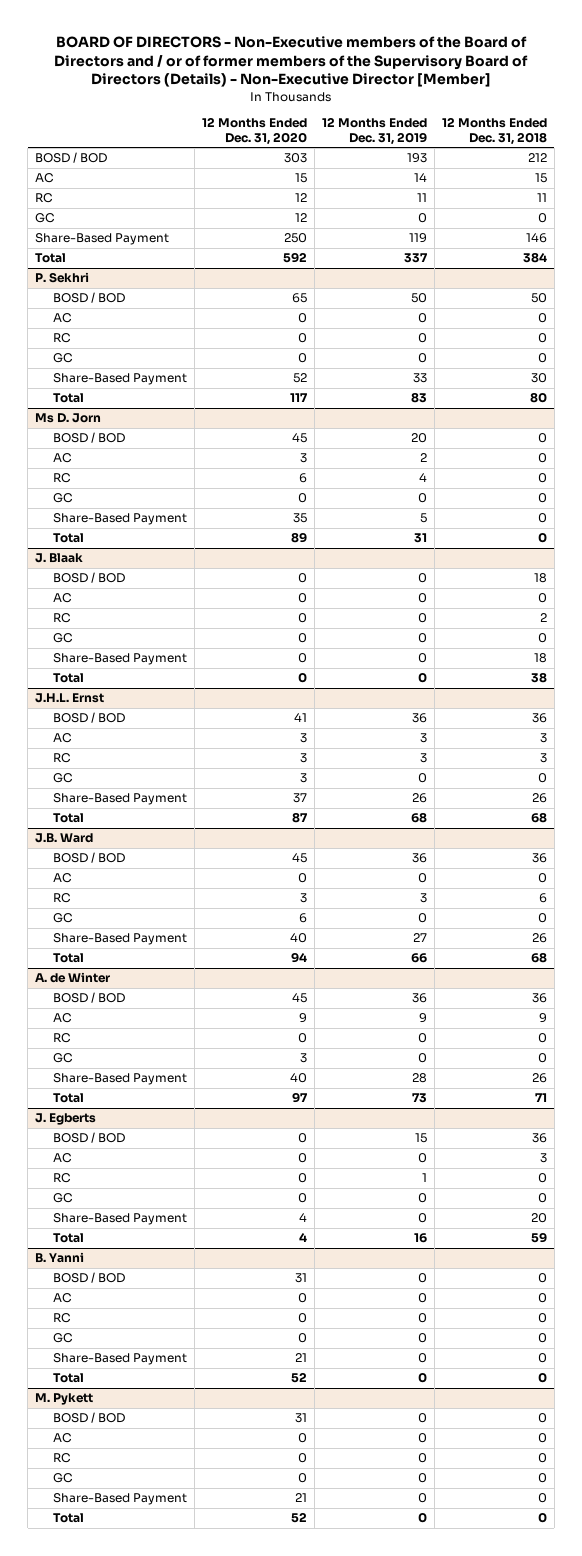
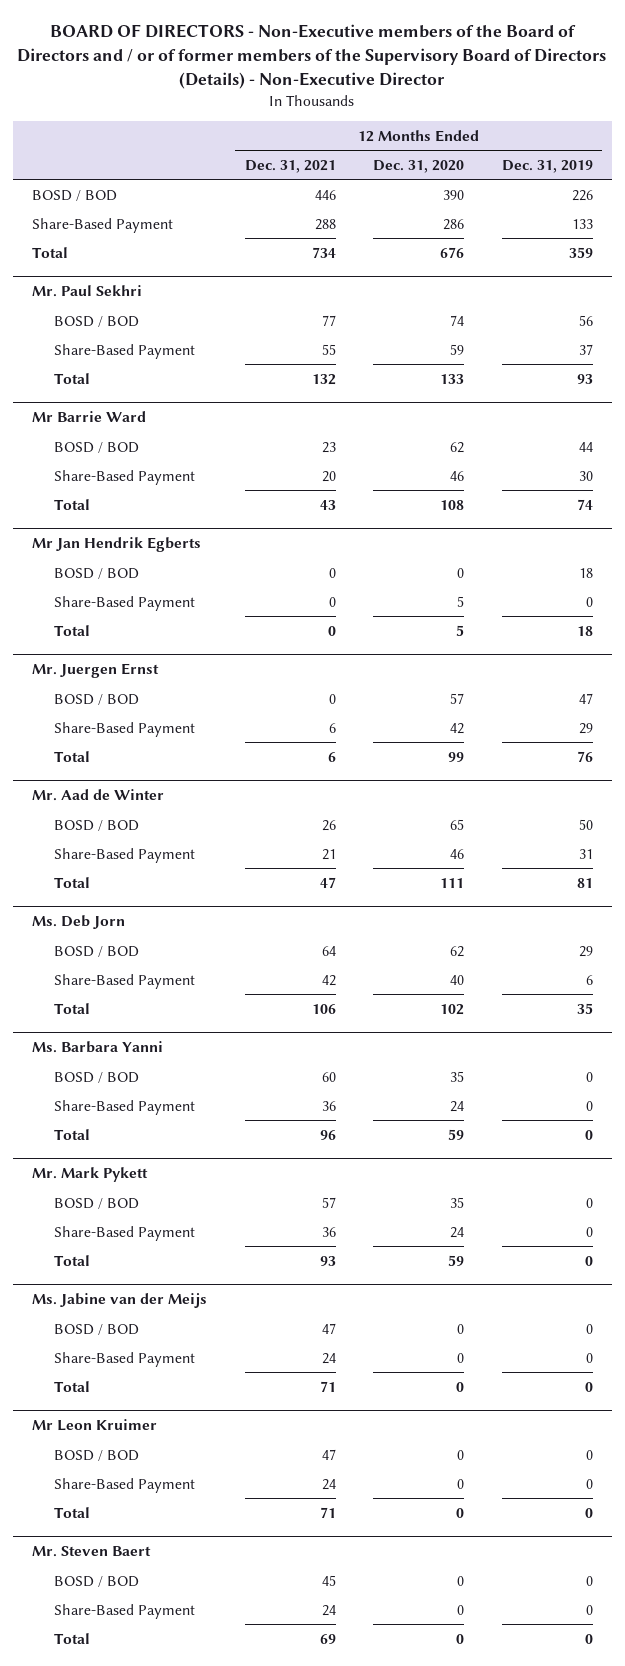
[54,35,529,88] BOARD OF DIRECTORS - Non-Executive members of the Board of Directors and / or of former members of the Supervisory Board of Directors (Details) - Non-Executive Director [Member] -> [17,24,607,89] BOARD OF DIRECTORS - Non-Executive members of the Board of Directors and / or of former members of the Supervisory Board of Directors (Details) - Non-Executive Director
[441,117,547,145] 12 Months Ended Dec. 31, 2018 -> none
none -> [244,159,336,173] Dec. 31, 2021
[35,173,55,184] AC -> none
[35,193,54,204] RC -> none
[35,213,56,224] GC -> none
[283,153,307,164] 303 -> [443,189,465,200] 390
[406,153,427,164] 193 -> [571,189,593,201] 226
[283,233,307,244] 250 -> [443,218,465,230] 286
[408,233,427,244] 119 -> [571,218,593,229] 133
[282,252,307,264] 592 -> [440,246,465,258] 676
[403,253,428,264] 337 -> [568,246,593,258] 359
[35,272,90,284] P. Sekhri -> [32,284,143,297] Mr. Paul Sekhri
none -> [53,315,139,327] BOSD / BOD
none -> [53,343,195,359] Share-Based Payment
none -> [53,372,90,384] Total
none -> [32,410,147,422] Mr Barrie Ward
none -> [53,441,139,453] BOSD / BOD
none -> [53,469,195,485] Share-Based Payment
none -> [53,498,90,510] Total
none -> [32,536,202,552] Mr Jan Hendrik Egberts
none -> [53,567,139,579] BOSD / BOD
none -> [53,595,195,611] Share-Based Payment
none -> [53,624,90,636] Total
none -> [32,662,160,678] Mr. Juergen Ernst
none -> [53,693,139,705] BOSD / BOD
none -> [53,721,195,737] Share-Based Payment
none -> [53,750,90,762] Total
none -> [32,788,165,801] Mr. Aad de Winter
[52,313,72,324] AC -> none
[52,333,71,344] RC -> none
[52,353,73,364] GC -> none
[52,453,72,464] AC -> none
[52,473,71,484] RC -> none
[52,493,73,504] GC -> none
[35,553,84,564] J. Blaak -> none
[292,373,307,384] 52 -> [450,848,465,859] 46
[412,373,427,384] 33 -> [578,848,593,859] 31
[289,393,308,403] 117 -> [440,877,465,888] 111
[410,393,427,404] 83 -> [576,877,593,888] 81
[35,413,102,424] Ms D. Jorn -> [32,914,126,929] Ms. Deb Jorn
[291,433,307,444] 45 -> [450,945,465,957] 62
[410,433,427,444] 20 -> [578,945,593,957] 29
[292,513,307,524] 35 -> [450,974,465,985] 40
[419,513,427,524] 5 -> [585,974,593,985] 6
[290,532,307,544] 89 -> [440,1003,465,1015] 102
[413,533,427,544] 31 -> [576,1002,593,1014] 35
none -> [32,1040,164,1053] Ms. Barbara Yanni
none -> [53,1071,139,1083] BOSD / BOD
none -> [53,1099,195,1115] Share-Based Payment
none -> [53,1128,90,1140] Total
none -> [32,1166,149,1182] Mr. Mark Pykett
none -> [53,1197,139,1209] BOSD / BOD
none -> [53,1225,195,1241] Share-Based Payment
none -> [53,1254,90,1266] Total
none -> [32,1292,208,1308] Ms. Jabine van der Meijs
[52,593,72,604] AC -> none
[52,613,71,624] RC -> none
[52,633,73,644] GC -> none
[35,693,105,704] J.H.L. Ernst -> none
[52,733,72,744] AC -> none
[52,753,71,764] RC -> none
[52,773,73,784] GC -> none
[35,833,94,844] J.B. Ward -> none
[52,873,72,884] AC -> none
[52,893,71,904] RC -> none
[52,913,73,924] GC -> none
[35,972,111,984] A. de Winter -> none
[52,992,125,1004] BOSD / BOD -> none
[52,1013,72,1024] AC -> none
[52,1033,71,1044] RC -> none
[52,1053,73,1064] GC -> none
[52,1073,187,1086] Share-Based Payment -> none
[52,1093,84,1104] Total -> none
[35,1113,97,1126] J. Egberts -> none
[52,1132,125,1144] BOSD / BOD -> none
[52,1153,72,1164] AC -> none
[52,1173,71,1184] RC -> none
[52,1193,73,1204] GC -> none
[52,1213,187,1226] Share-Based Payment -> none
[52,1233,84,1244] Total -> none
[35,1252,85,1264] B. Yanni -> none
[52,1272,125,1284] BOSD / BOD -> none
[52,1293,72,1304] AC -> none
[52,1313,71,1324] RC -> none
[52,1333,73,1344] GC -> none
[52,1353,187,1366] Share-Based Payment -> none
[52,1373,84,1384] Total -> none
[35,1393,94,1406] M. Pykett -> none
[52,1412,125,1424] BOSD / BOD -> none
[52,1433,72,1444] AC -> none
[52,1453,71,1464] RC -> none
[52,1473,73,1484] GC -> none
[52,1493,187,1506] Share-Based Payment -> none
[52,1513,84,1524] Total -> none
none -> [32,1418,158,1431] Mr Leon Kruimer
[293,713,307,723] 41 -> [457,1449,465,1460] 0
[411,713,427,724] 36 -> [585,1449,593,1460] 0
[292,793,307,804] 37 -> [457,1478,465,1489] 0
[411,793,427,804] 26 -> [585,1478,593,1489] 0
[291,813,308,824] 87 -> [456,1507,465,1518] 0
[410,813,427,824] 68 -> [584,1507,593,1518] 0
none -> [32,1545,152,1557] Mr. Steven Baert
[291,853,307,864] 45 -> [457,1575,465,1586] 0
[411,853,427,864] 36 -> [585,1575,593,1586] 0
[289,933,307,944] 40 -> [457,1604,465,1615] 0
[412,933,427,943] 27 -> [585,1604,593,1615] 0
[290,952,307,964] 94 -> [456,1633,465,1644] 0
[410,953,427,964] 66 -> [584,1633,593,1644] 0

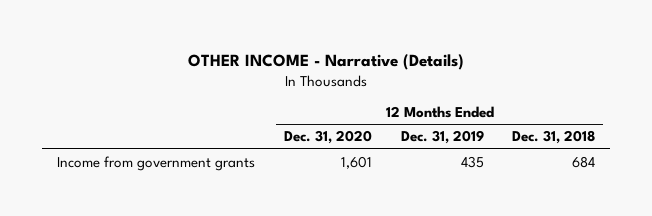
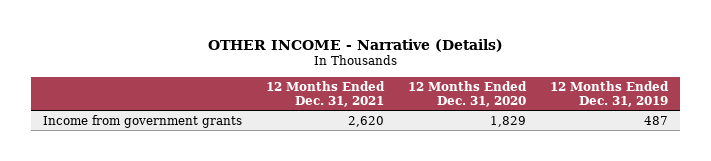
[512,130,596,145] Dec. 31, 2018 -> none
none -> [266,81,386,107] 12 Months Ended Dec. 31, 2021
[340,155,372,169] 1,601 -> [489,115,526,127] 1,829
[460,155,484,168] 435 -> [643,115,668,125] 487

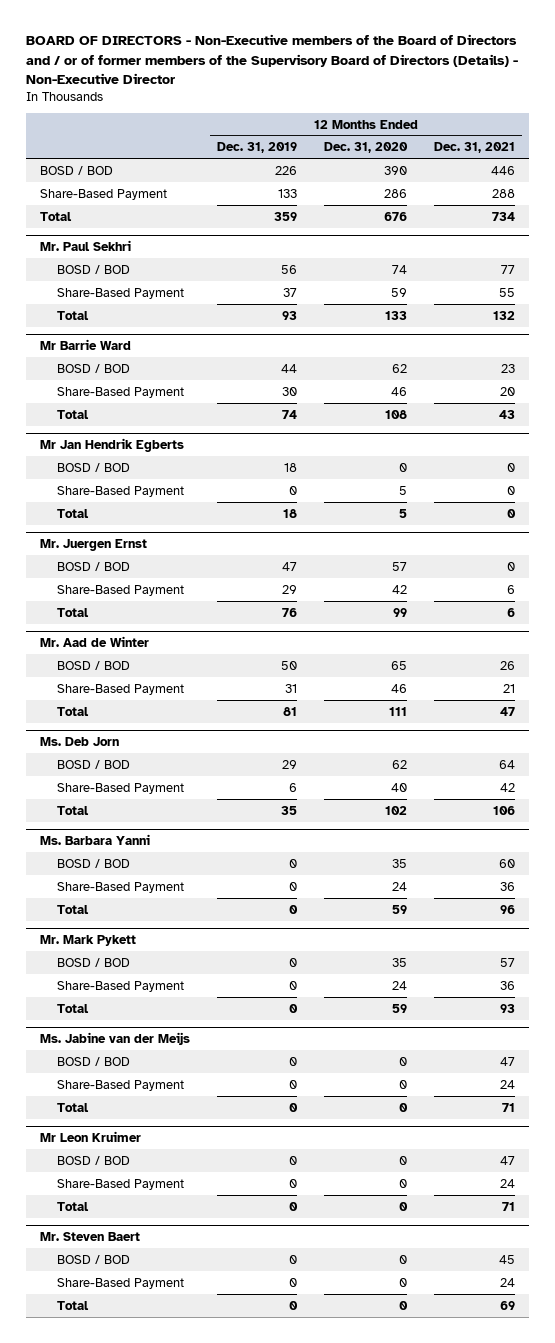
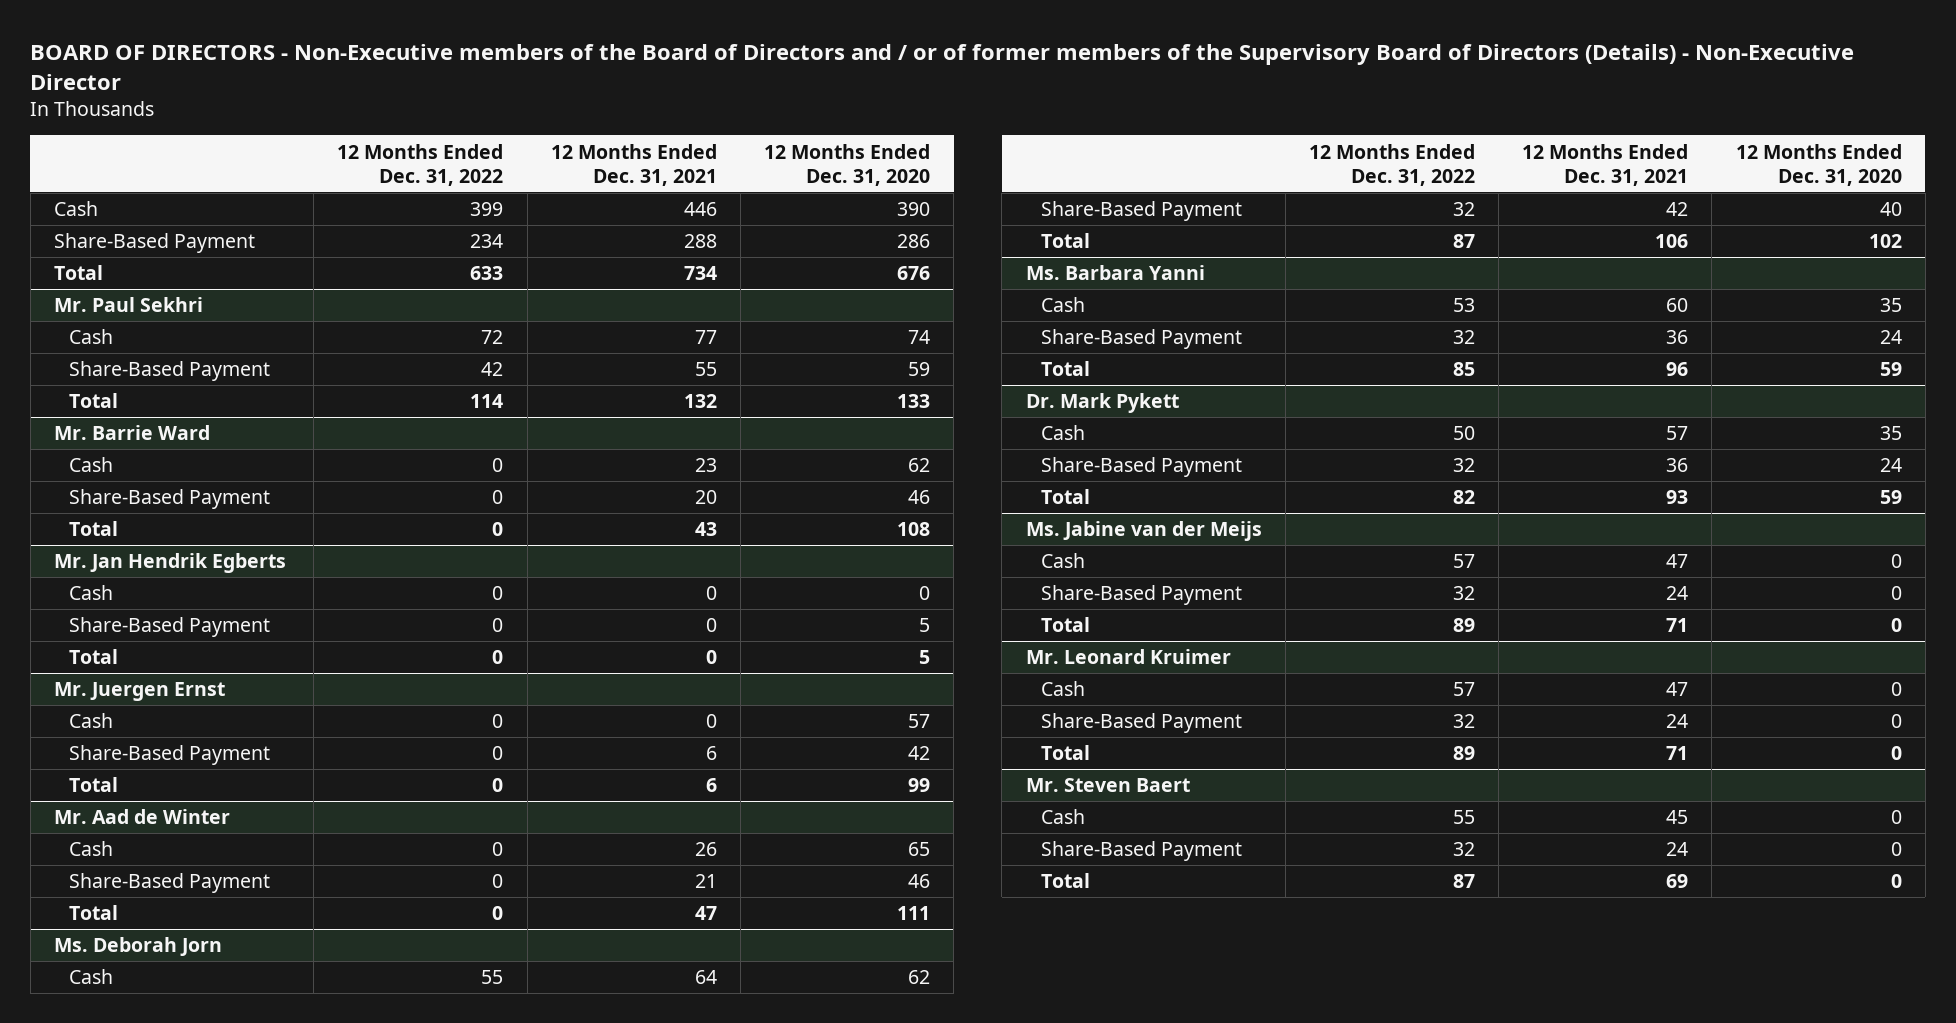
[217,142,298,154] Dec. 31, 2019 -> none
none -> [337,143,504,186] 12 Months Ended Dec. 31, 2022
[39,165,113,175] BOSD / BOD -> [54,201,99,217] Cash
[57,264,131,274] BOSD / BOD -> [69,329,114,345] Cash
[39,339,131,351] Mr Barrie Ward -> [54,425,211,441] Mr. Barrie Ward
[57,363,131,373] BOSD / BOD -> [69,457,114,473] Cash
[39,438,184,453] Mr Jan Hendrik Egberts -> [54,553,287,574] Mr. Jan Hendrik Egberts
[57,462,131,472] BOSD / BOD -> [69,585,114,601] Cash
[57,561,131,571] BOSD / BOD -> [69,713,114,729] Cash
[57,660,131,670] BOSD / BOD -> [69,841,114,857] Cash
[39,737,119,747] Ms. Deb Jorn -> [54,937,223,957] Ms. Deborah Jorn
[57,759,131,769] BOSD / BOD -> [69,969,114,985] Cash
[57,858,131,868] BOSD / BOD -> [1040,297,1085,313] Cash
[39,935,136,947] Mr. Mark Pykett -> [1025,393,1179,414] Dr. Mark Pykett
[57,957,131,967] BOSD / BOD -> [1040,425,1085,441] Cash
[57,1056,131,1066] BOSD / BOD -> [1040,553,1085,569] Cash
[39,1131,141,1143] Mr Leon Kruimer -> [1025,649,1231,665] Mr. Leonard Kruimer
[57,1155,131,1165] BOSD / BOD -> [1040,681,1085,697] Cash
[57,1254,131,1264] BOSD / BOD -> [1040,809,1085,825] Cash

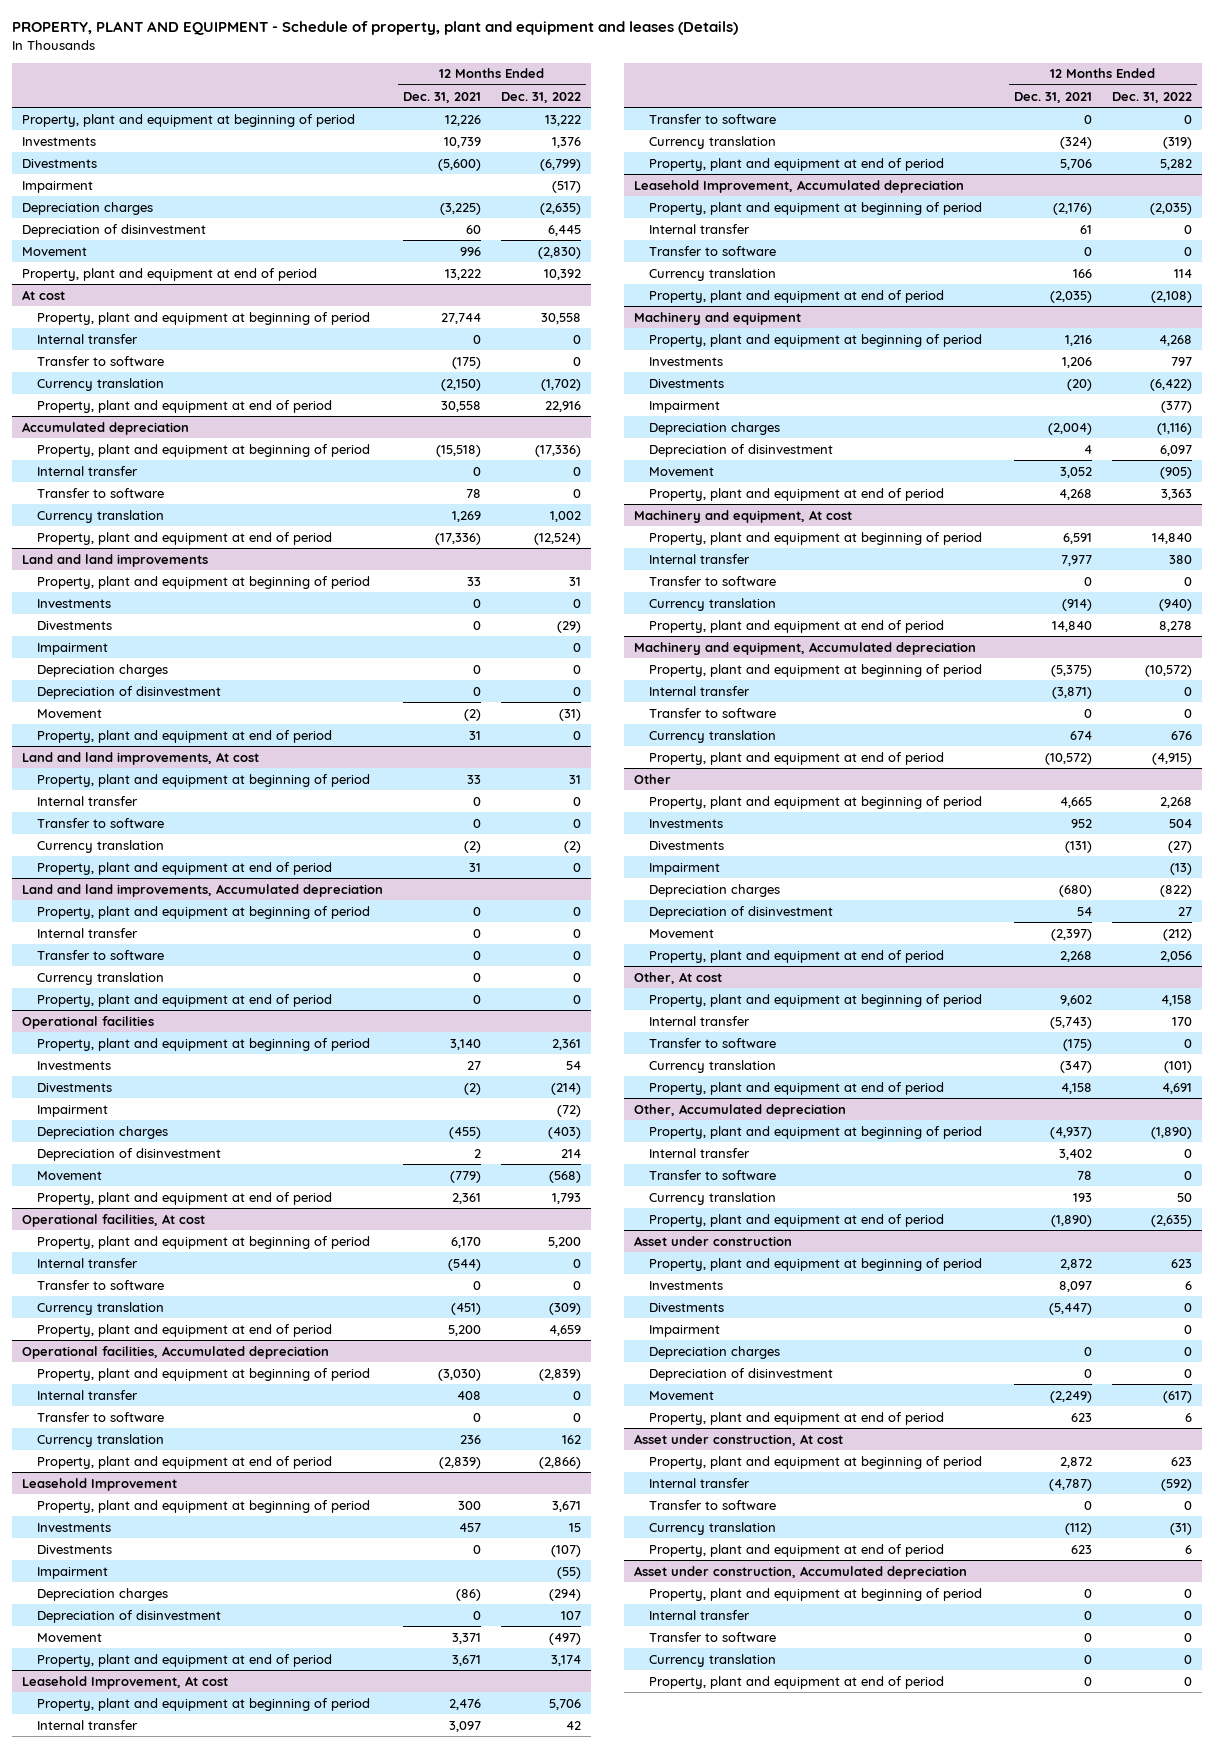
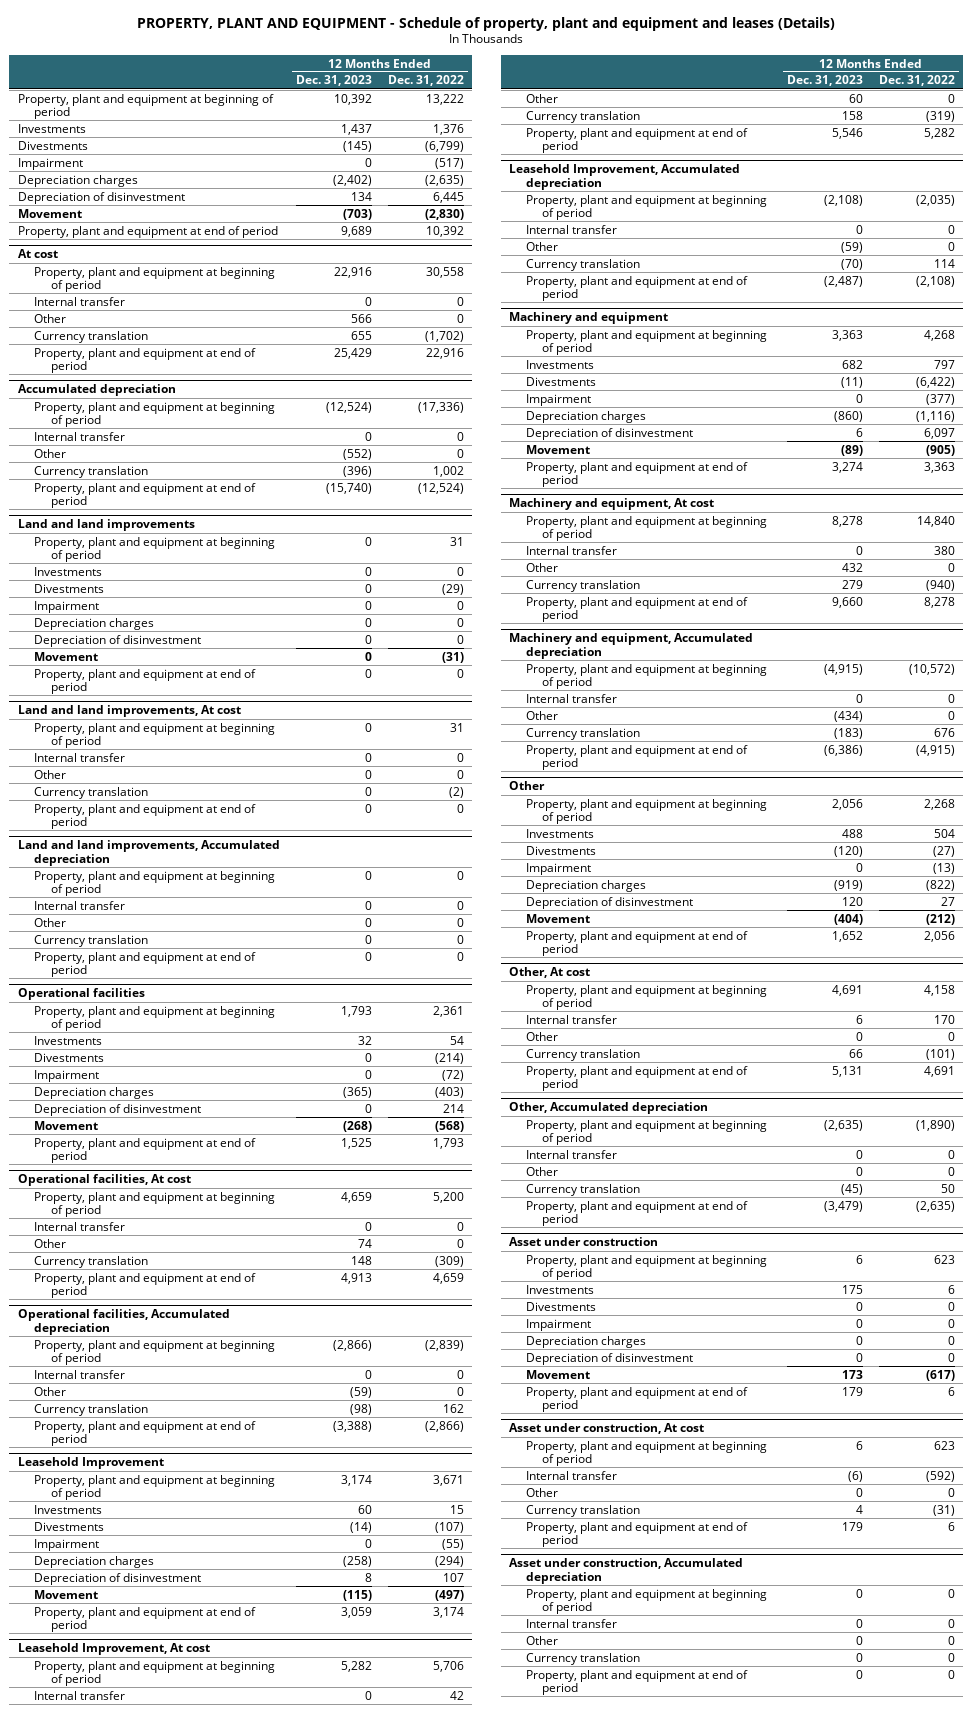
[403,91,482,103] Dec. 31, 2021 -> none
none -> [295,75,372,87] Dec. 31, 2023
[37,355,165,366] Transfer to software -> [34,313,67,323] Other
[37,487,165,498] Transfer to software -> [34,448,67,458] Other
[37,817,165,828] Transfer to software -> [34,769,67,779] Other
[37,949,165,960] Transfer to software -> [34,917,67,927] Other
[37,1279,165,1290] Transfer to software -> [34,1238,67,1248] Other
[37,1411,165,1422] Transfer to software -> [34,1386,67,1396] Other
[648,113,776,124] Transfer to software -> [525,93,558,103] Other
[648,245,776,256] Transfer to software -> [525,241,558,251] Other
[648,575,776,586] Transfer to software -> [525,562,558,572] Other
[648,707,776,718] Transfer to software -> [525,710,558,720] Other
[648,1037,776,1048] Transfer to software -> [525,1031,558,1041] Other
[648,1169,776,1180] Transfer to software -> [525,1166,558,1176] Other
[648,1499,776,1510] Transfer to software -> [525,1487,558,1497] Other
[648,1631,776,1642] Transfer to software -> [525,1635,558,1645] Other

